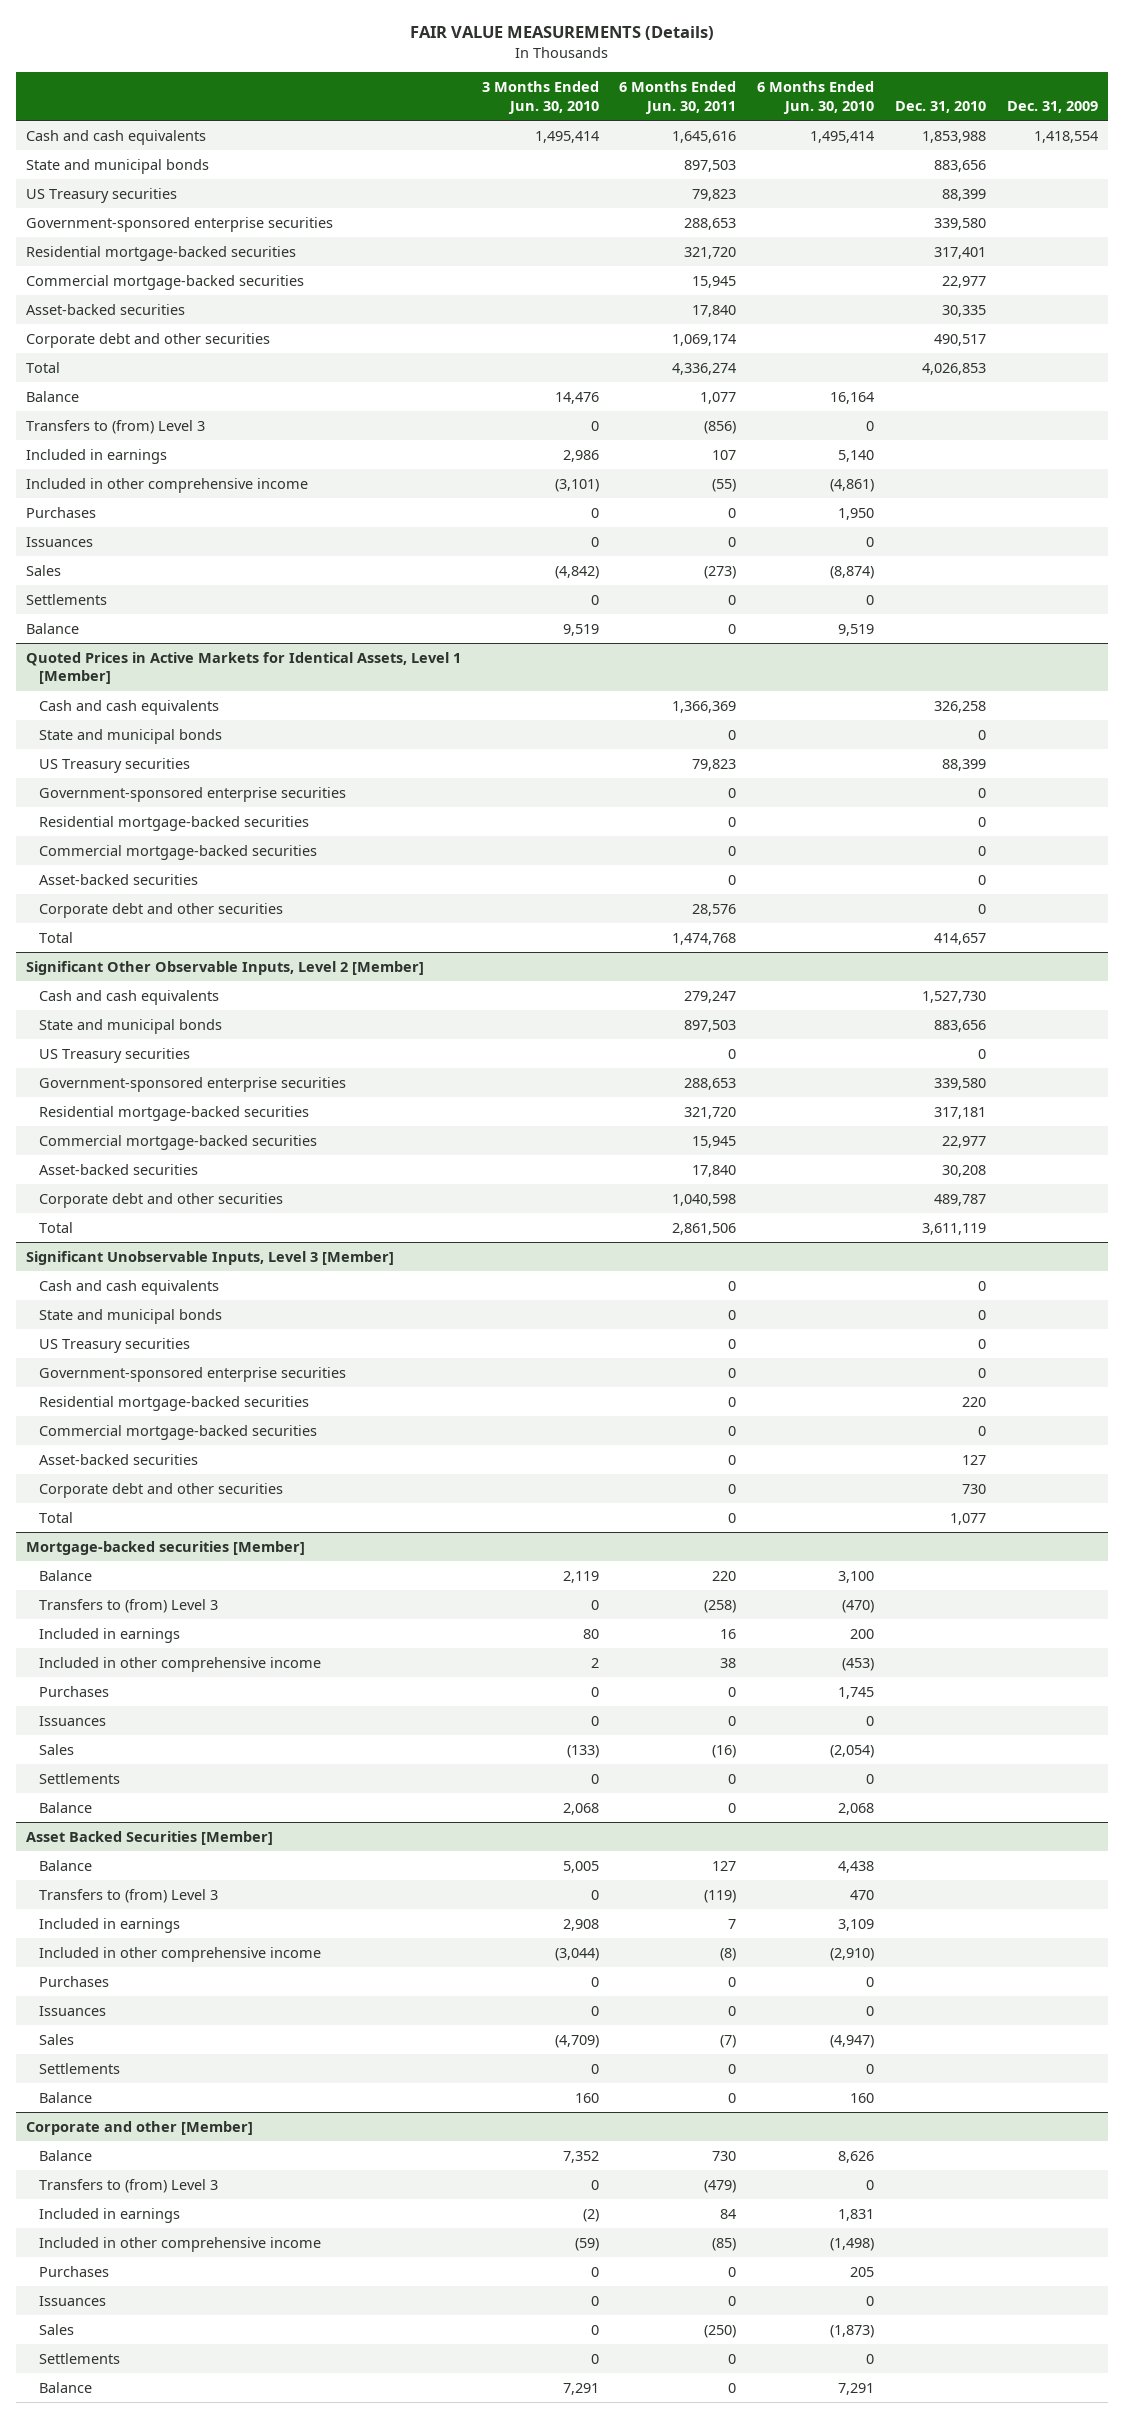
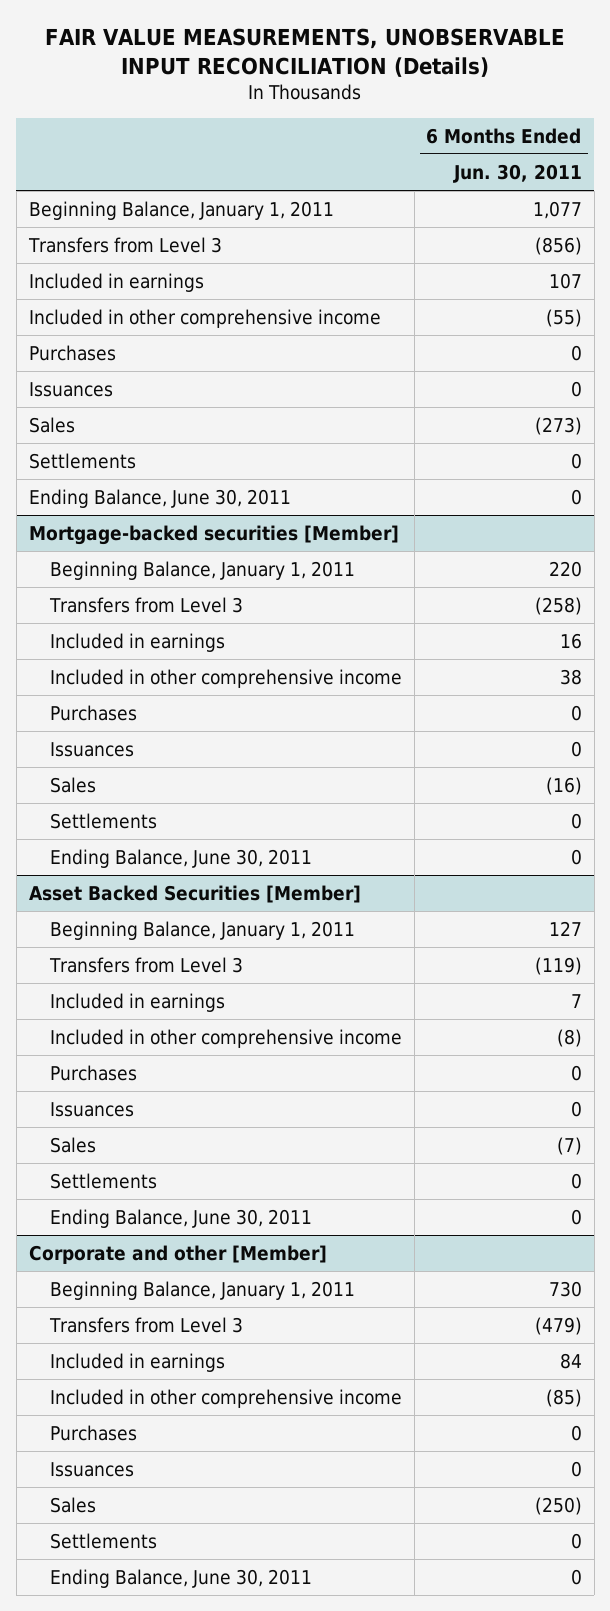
[409,26,714,41] FAIR VALUE MEASUREMENTS (Details) -> [45,27,566,77] FAIR VALUE MEASUREMENTS, UNOBSERVABLE INPUT RECONCILIATION (Details)
[481,81,599,114] 3 Months Ended Jun. 30, 2010 -> none
[757,81,875,114] 6 Months Ended Jun. 30, 2010 -> none
[894,100,986,113] Dec. 31, 2010 -> none
[1006,100,1098,113] Dec. 31, 2009 -> none
[26,129,207,145] Cash and cash equivalents -> none
[26,158,210,174] State and municipal bonds -> none
[26,187,178,203] US Treasury securities -> none
[26,216,334,232] Government-sponsored enterprise securities -> none
[26,245,297,261] Residential mortgage-backed securities -> none
[26,274,305,290] Commercial mortgage-backed securities -> none
[26,303,186,315] Asset-backed securities -> none
[26,332,271,348] Corporate debt and other securities -> none
[26,361,61,373] Total -> none
[26,390,80,402] Balance -> [28,200,334,220] Beginning Balance, January 1, 2011
[26,419,206,434] Transfers to (from) Level 3 -> [27,236,222,253] Transfers from Level 3
[26,651,462,685] Quoted Prices in Active Markets for Identical Assets, Level 1 [Member] -> none
[39,699,220,715] Cash and cash equivalents -> none
[39,728,223,744] State and municipal bonds -> none
[39,757,191,773] US Treasury securities -> none
[39,786,347,802] Government-sponsored enterprise securities -> none
[39,815,310,831] Residential mortgage-backed securities -> none
[39,844,318,860] Commercial mortgage-backed securities -> none
[39,873,199,885] Asset-backed securities -> none
[39,902,284,918] Corporate debt and other securities -> none
[39,931,74,943] Total -> none
[26,960,425,975] Significant Other Observable Inputs, Level 2 [Member] -> none
[39,989,220,1005] Cash and cash equivalents -> none
[39,1018,223,1034] State and municipal bonds -> none
[39,1047,191,1063] US Treasury securities -> none
[39,1076,347,1092] Government-sponsored enterprise securities -> none
[39,1105,310,1121] Residential mortgage-backed securities -> none
[39,1134,318,1150] Commercial mortgage-backed securities -> none
[39,1163,199,1175] Asset-backed securities -> none
[39,1192,284,1208] Corporate debt and other securities -> none
[39,1221,74,1233] Total -> none
[26,1250,395,1265] Significant Unobservable Inputs, Level 3 [Member] -> none
[39,1279,220,1295] Cash and cash equivalents -> none
[39,1308,223,1324] State and municipal bonds -> none
[39,1337,191,1353] US Treasury securities -> none
[39,1366,347,1382] Government-sponsored enterprise securities -> none
[39,1395,310,1411] Residential mortgage-backed securities -> none
[39,1424,318,1440] Commercial mortgage-backed securities -> none
[39,1453,199,1465] Asset-backed securities -> none
[39,1482,284,1498] Corporate debt and other securities -> none
[39,1511,74,1523] Total -> none
[26,622,80,634] Balance -> [28,488,291,508] Ending Balance, June 30, 2011
[39,1569,93,1581] Balance -> [49,560,355,580] Beginning Balance, January 1, 2011
[39,1598,219,1613] Transfers to (from) Level 3 -> [48,596,243,613] Transfers from Level 3
[39,1801,93,1813] Balance -> [49,848,312,868] Ending Balance, June 30, 2011
[39,1859,93,1871] Balance -> [49,920,355,940] Beginning Balance, January 1, 2011
[39,1888,219,1903] Transfers to (from) Level 3 -> [48,956,243,973] Transfers from Level 3
[39,2091,93,2103] Balance -> [49,1208,312,1228] Ending Balance, June 30, 2011
[39,2149,93,2161] Balance -> [49,1280,355,1300] Beginning Balance, January 1, 2011
[39,2178,219,2193] Transfers to (from) Level 3 -> [48,1316,243,1333] Transfers from Level 3
[39,2381,93,2393] Balance -> [49,1568,312,1588] Ending Balance, June 30, 2011

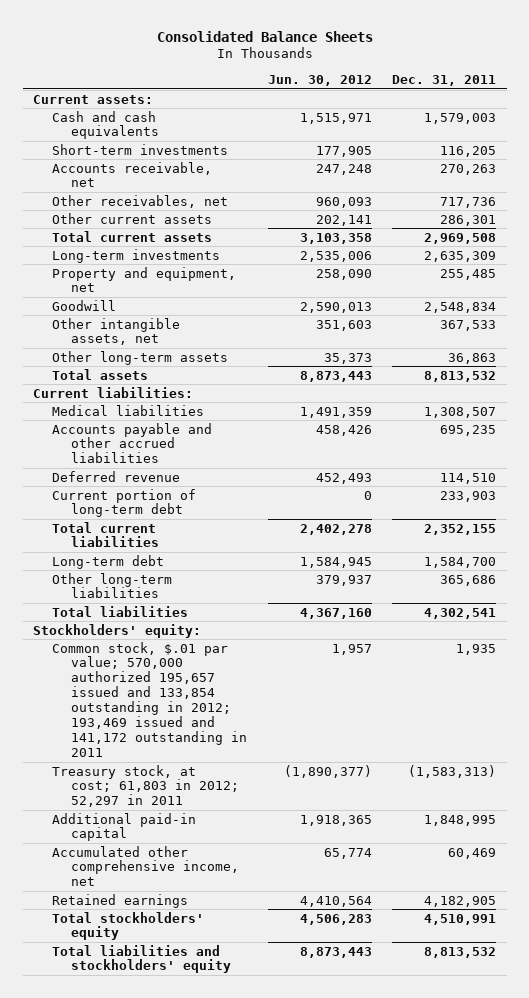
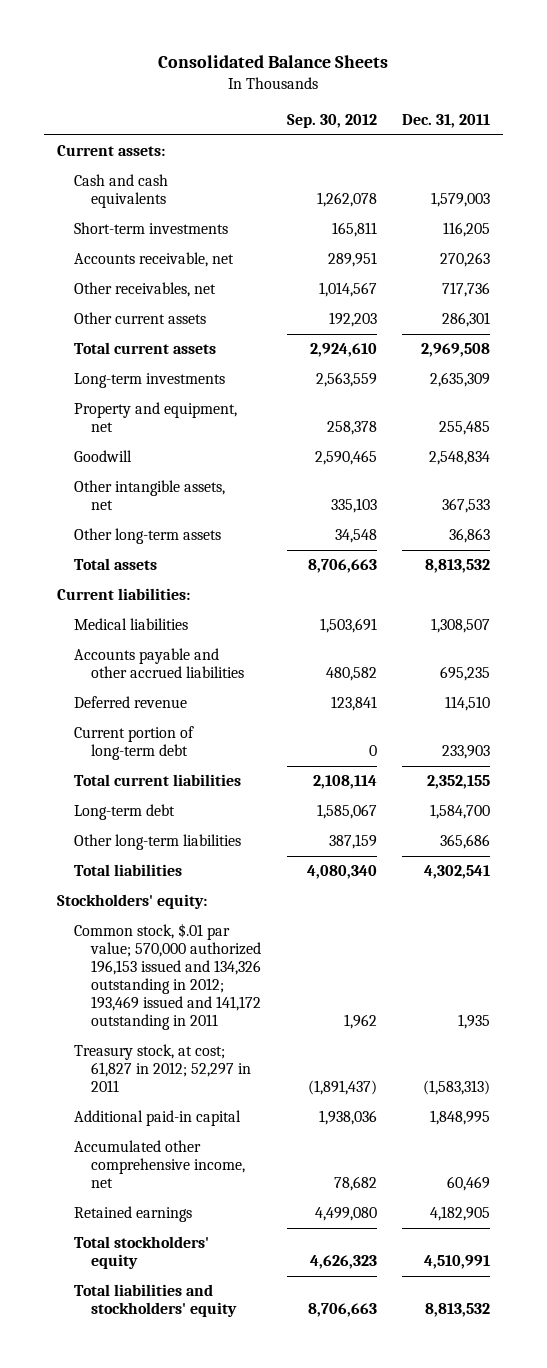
[267,75,372,87] Jun. 30, 2012 -> none
none -> [286,113,377,128] Sep. 30, 2012
[52,641,248,757] Common stock, $.01 par value; 570,000 authorized 195,657 issued and 133,854 outstanding in 2012; 193,469 issued and 141,172 outstanding in 2011 -> [73,923,262,1031] Common stock, $.01 par value; 570,000 authorized 196,153 issued and 134,326 outstanding in 2012; 193,469 issued and 141,172 outstanding in 2011
[52,764,240,808] Treasury stock, at cost; 61,803 in 2012; 52,297 in 2011 -> [73,1044,252,1093] Treasury stock, at cost; 61,827 in 2012; 52,297 in 2011

